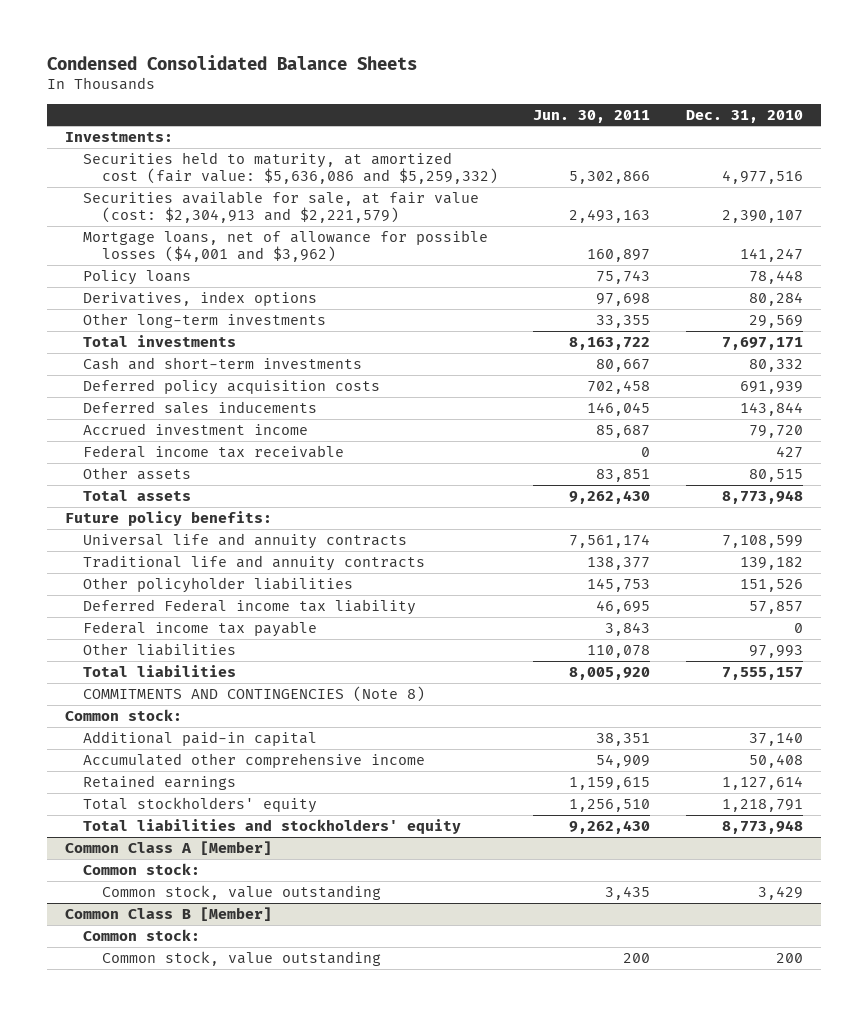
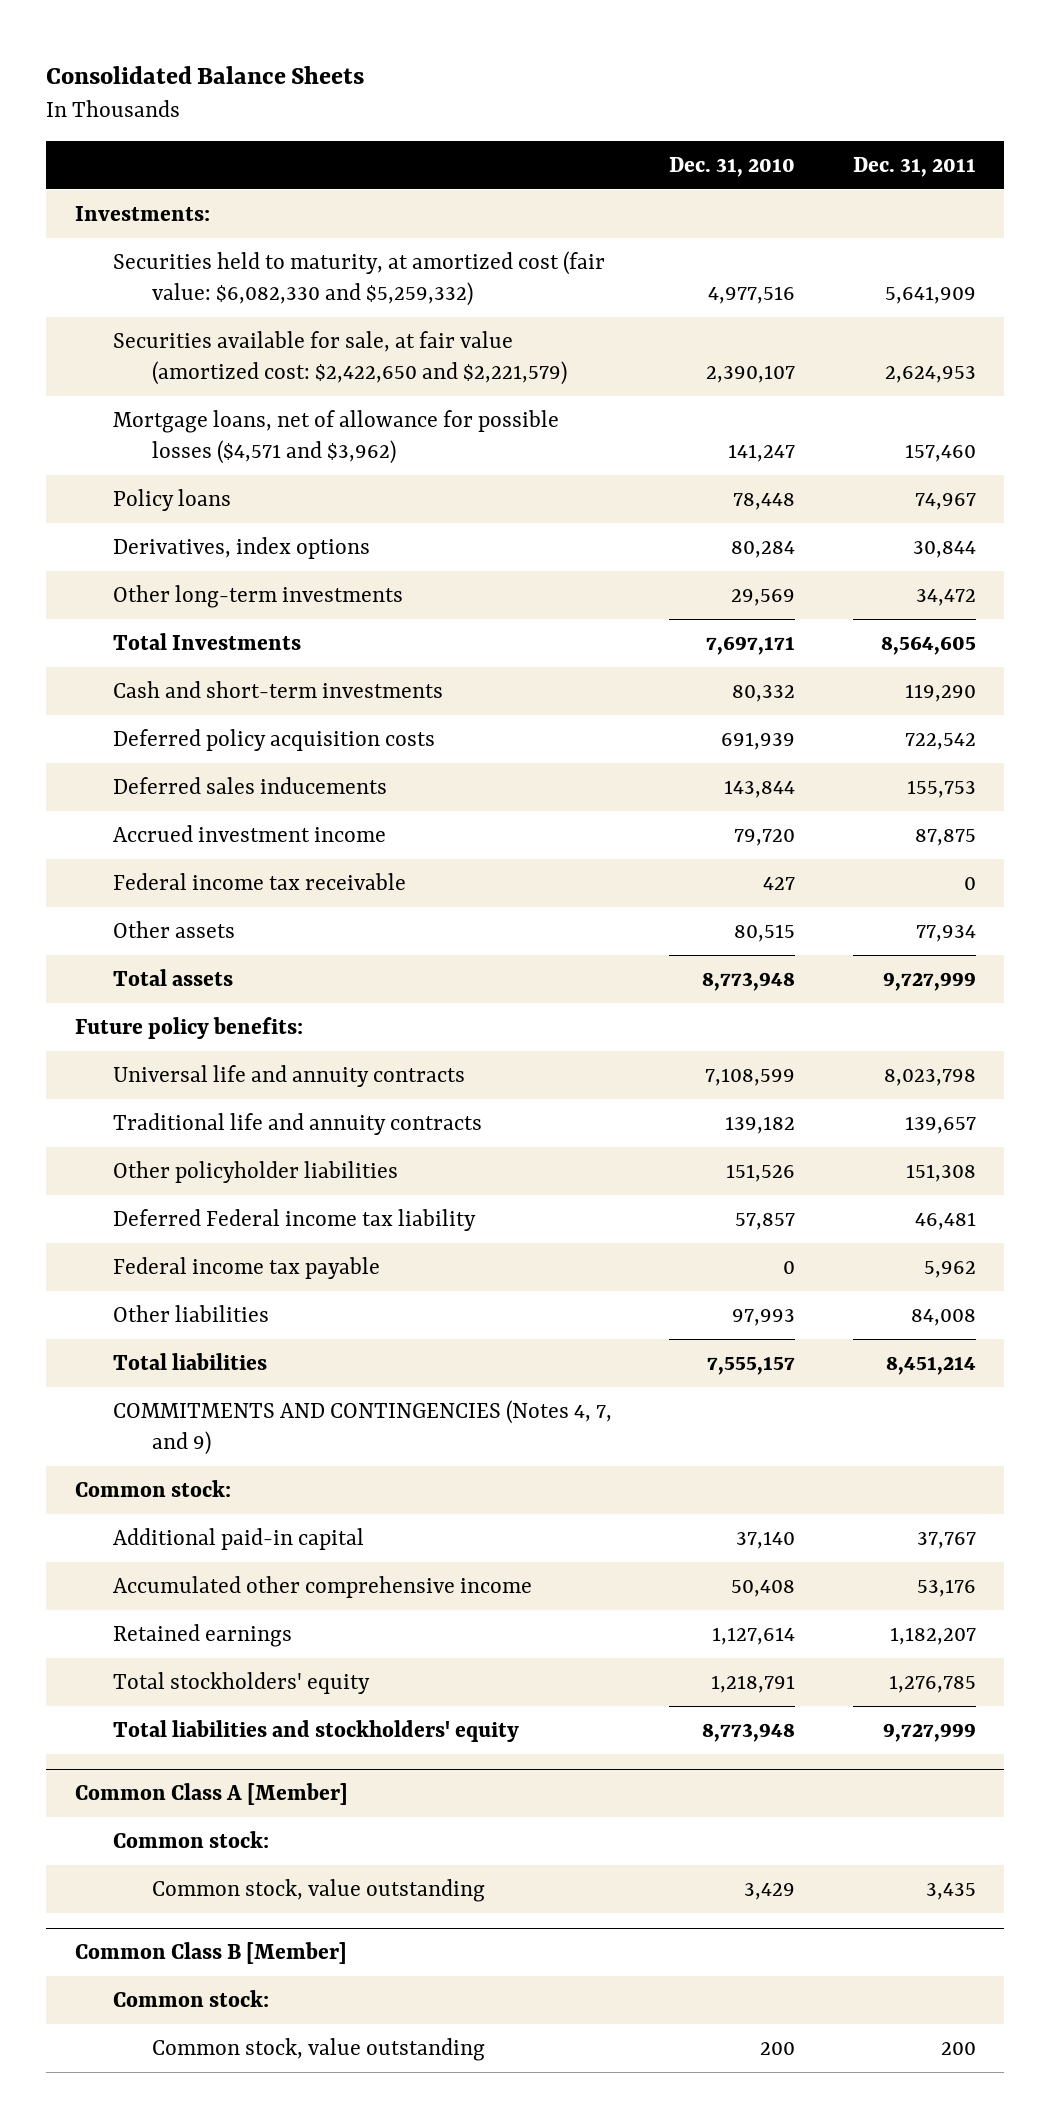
[46,54,417,70] Condensed Consolidated Balance Sheets -> [45,65,364,84] Consolidated Balance Sheets
[533,109,651,123] Jun. 30, 2011 -> none
none -> [852,156,976,177] Dec. 31, 2011
[83,151,498,185] Securities held to maturity, at amortized cost (fair value: $5,636,086 and $5,259,332) -> [113,250,606,307] Securities held to maturity, at amortized cost (fair value: $6,082,330 and $5,259,332)
[83,190,480,224] Securities available for sale, at fair value (cost: $2,304,913 and $2,221,579) -> [113,330,567,386] Securities available for sale, at fair value (amortized cost: $2,422,650 and $2,221,579)
[83,229,489,263] Mortgage loans, net of allowance for possible losses ($4,001 and $3,962) -> [113,409,560,465] Mortgage loans, net of allowance for possible losses ($4,571 and $3,962)
[83,334,237,347] Total investments -> [113,632,302,650] Total Investments
[83,685,426,702] COMMITMENTS AND CONTINGENCIES (Note 8) -> [113,1399,613,1456] COMMITMENTS AND CONTINGENCIES (Notes 4, 7, and 9)

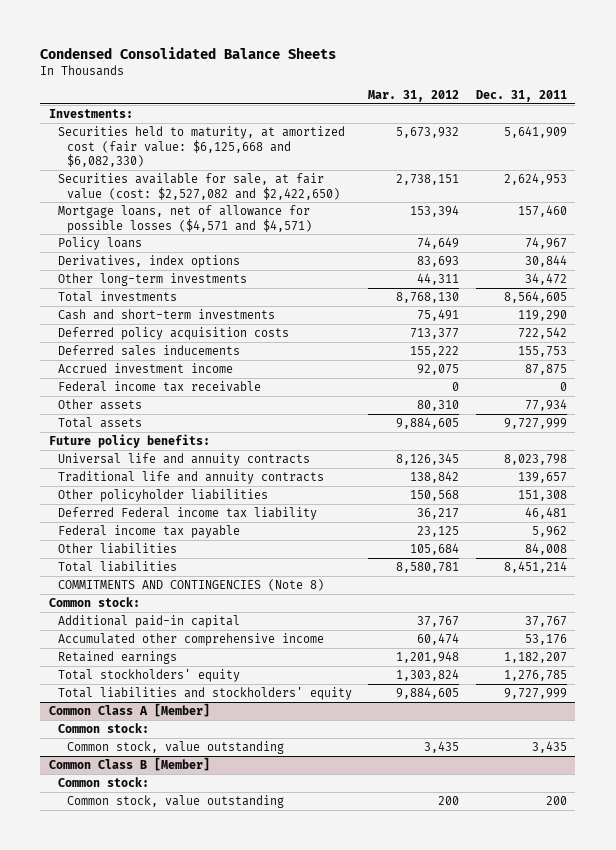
[45,65,364,84] Consolidated Balance Sheets -> [40,46,337,59] Condensed Consolidated Balance Sheets
[669,156,796,177] Dec. 31, 2010 -> none
none -> [368,90,460,103] Mar. 31, 2012
[113,250,606,307] Securities held to maturity, at amortized cost (fair value: $6,082,330 and $5,259,332) -> [57,125,345,168] Securities held to maturity, at amortized cost (fair value: $6,125,668 and $6,082,330)
[113,330,567,386] Securities available for sale, at fair value (amortized cost: $2,422,650 and $2,221,579) -> [57,172,340,200] Securities available for sale, at fair value (cost: $2,527,082 and $2,422,650)
[113,409,560,465] Mortgage loans, net of allowance for possible losses ($4,571 and $3,962) -> [57,204,312,233] Mortgage loans, net of allowance for possible losses ($4,571 and $4,571)
[113,632,302,650] Total Investments -> [57,290,177,302] Total investments
[113,1399,613,1456] COMMITMENTS AND CONTINGENCIES (Notes 4, 7, and 9) -> [57,578,324,591] COMMITMENTS AND CONTINGENCIES (Note 8)

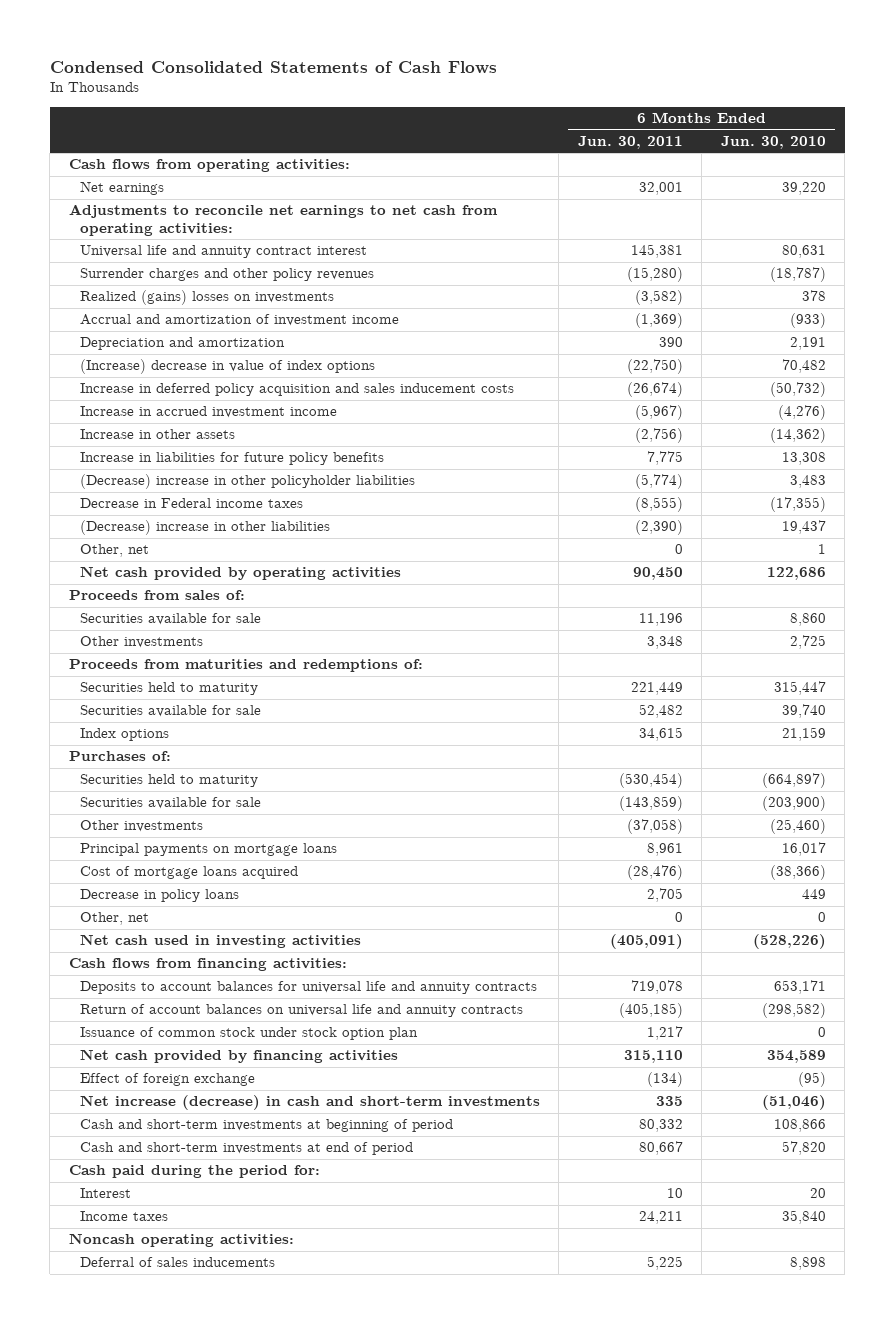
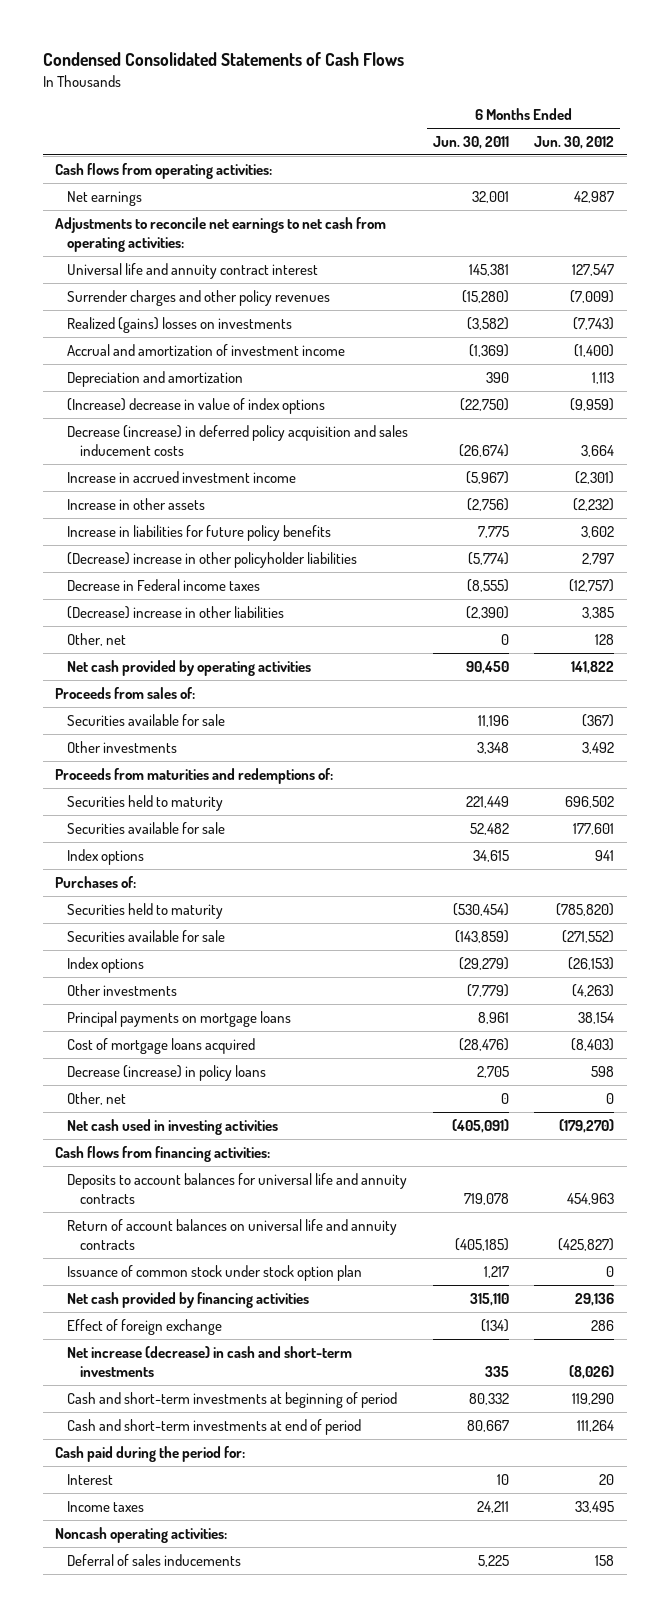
[720,136,826,150] Jun. 30, 2010 -> none
none -> [534,135,615,149] Jun. 30, 2012
[79,383,514,397] Increase in deferred policy acquisition and sales inducement costs -> [67,424,409,456] Decrease (increase) in deferred policy acquisition and sales inducement costs
none -> [67,956,145,973] Index options
[626,819,683,835] (37,058) -> [467,983,510,997] (7,779)
[79,889,239,903] Decrease in policy loans -> [67,1064,267,1081] Decrease (increase) in policy loans

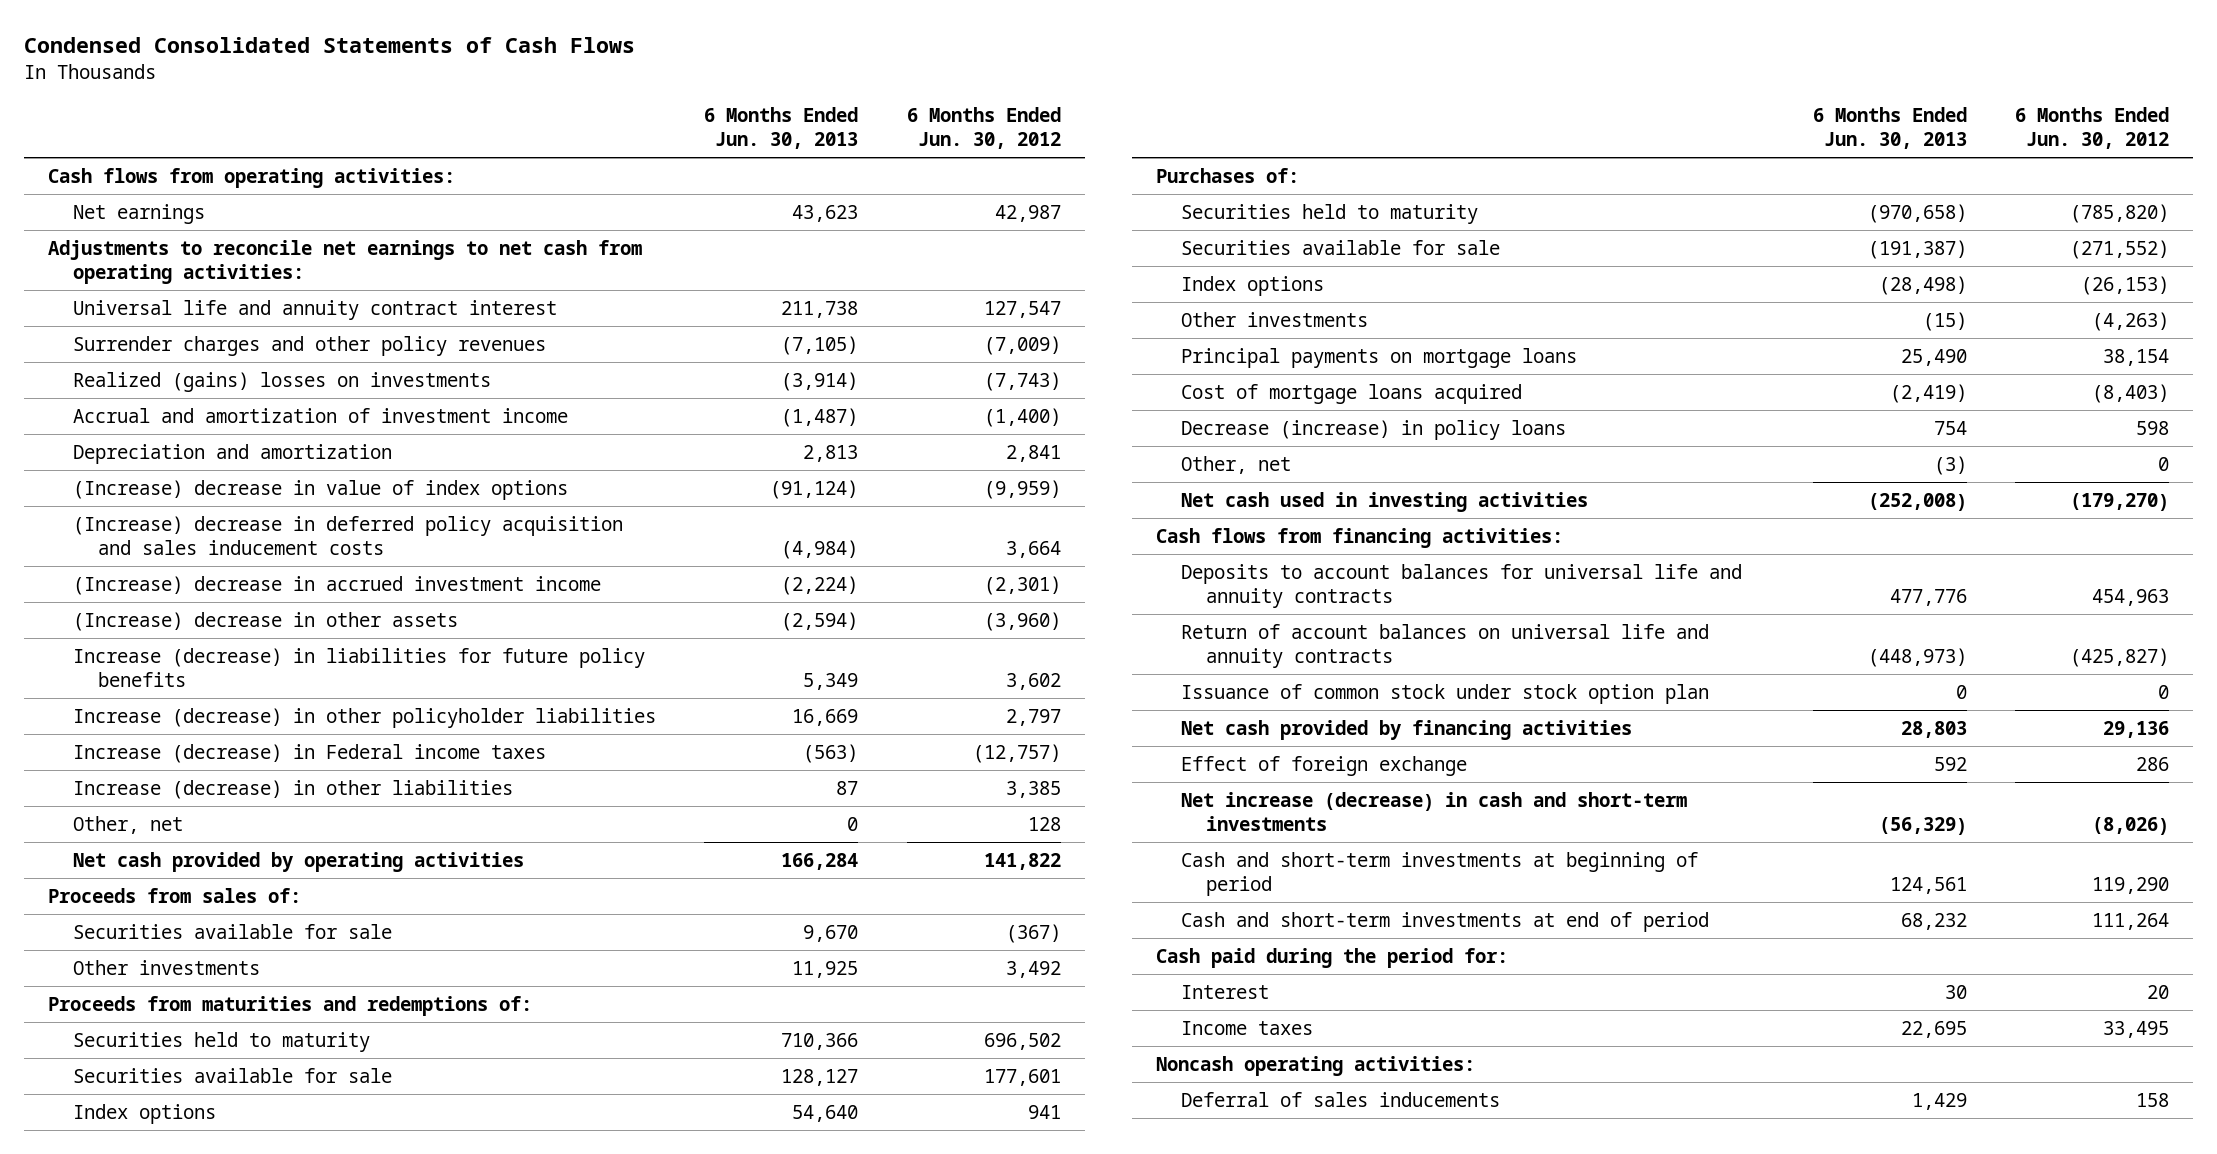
[433,135,510,149] Jun. 30, 2011 -> none
none -> [704,106,859,150] 6 Months Ended Jun. 30, 2013
[592,371,615,384] 1,113 -> [1005,444,1061,462] 2,841
[67,424,409,456] Decrease (increase) in deferred policy acquisition and sales inducement costs -> [73,515,624,555] (Increase) decrease in deferred policy acquisition and sales inducement costs
[67,470,297,483] Increase in accrued investment income -> [73,575,602,595] (Increase) decrease in accrued investment income
[67,497,206,510] Increase in other assets -> [73,611,459,631] (Increase) decrease in other assets
[573,497,615,511] (2,232) -> [983,611,1061,631] (3,960)
[67,524,332,541] Increase in liabilities for future policy benefits -> [73,647,646,687] Increase (decrease) in liabilities for future policy benefits
[67,551,358,568] (Decrease) increase in other policyholder liabilities -> [73,707,657,728] Increase (decrease) in other policyholder liabilities
[67,578,261,591] Decrease in Federal income taxes -> [73,743,547,763] Increase (decrease) in Federal income taxes
[67,605,285,619] (Decrease) increase in other liabilities -> [73,779,514,799] Increase (decrease) in other liabilities

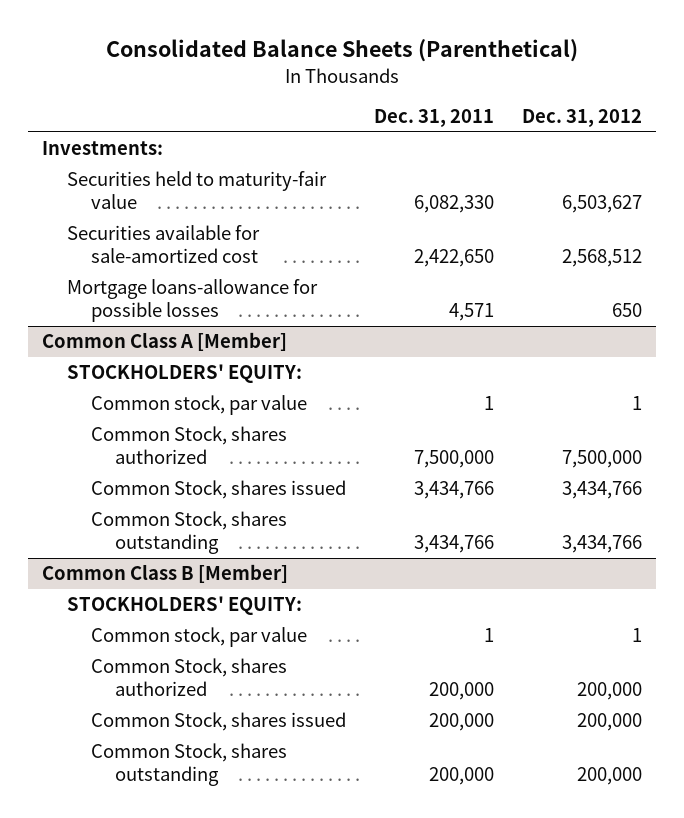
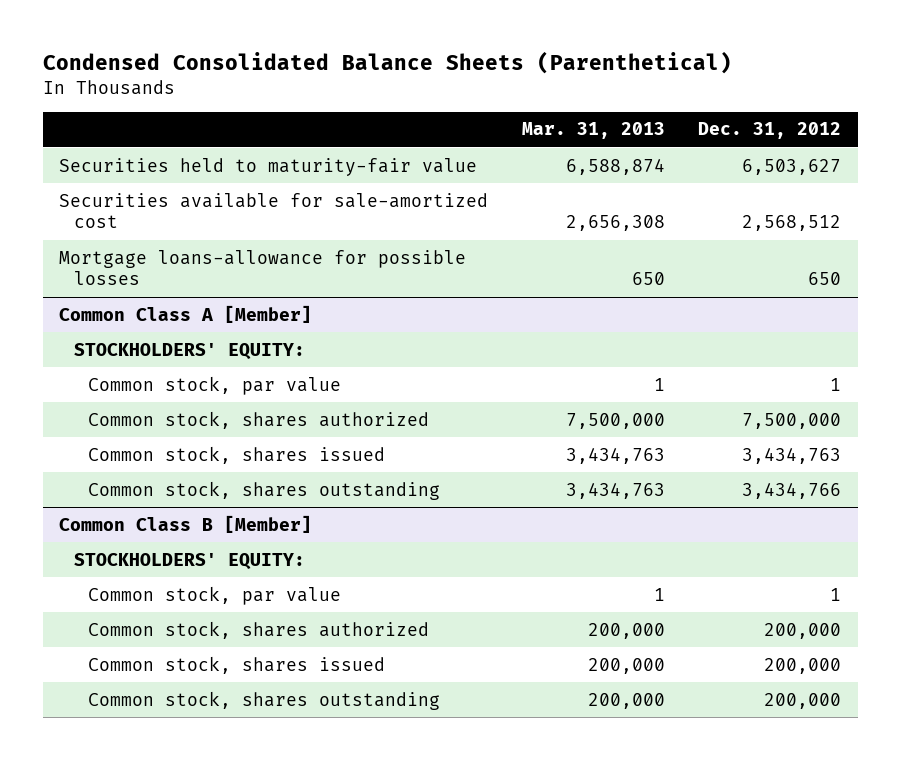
[105,39,578,63] Consolidated Balance Sheets (Parenthetical) -> [42,51,732,75] Condensed Consolidated Balance Sheets (Parenthetical)
[373,109,494,128] Dec. 31, 2011 -> none
none -> [521,122,665,140] Mar. 31, 2013
[42,141,164,156] Investments: -> none
[90,426,287,465] Common Stock, shares authorized -> [88,410,430,429] Common stock, shares authorized
[90,480,346,500] Common Stock, shares issued -> [88,445,386,464] Common stock, shares issued
[561,481,642,500] 3,434,766 -> [741,446,841,464] 3,434,763
[90,511,287,555] Common Stock, shares outstanding -> [88,480,441,500] Common stock, shares outstanding
[90,658,287,697] Common Stock, shares authorized -> [88,620,430,639] Common stock, shares authorized
[90,712,346,732] Common Stock, shares issued -> [88,655,386,674] Common stock, shares issued
[90,743,287,787] Common Stock, shares outstanding -> [88,690,441,710] Common stock, shares outstanding

